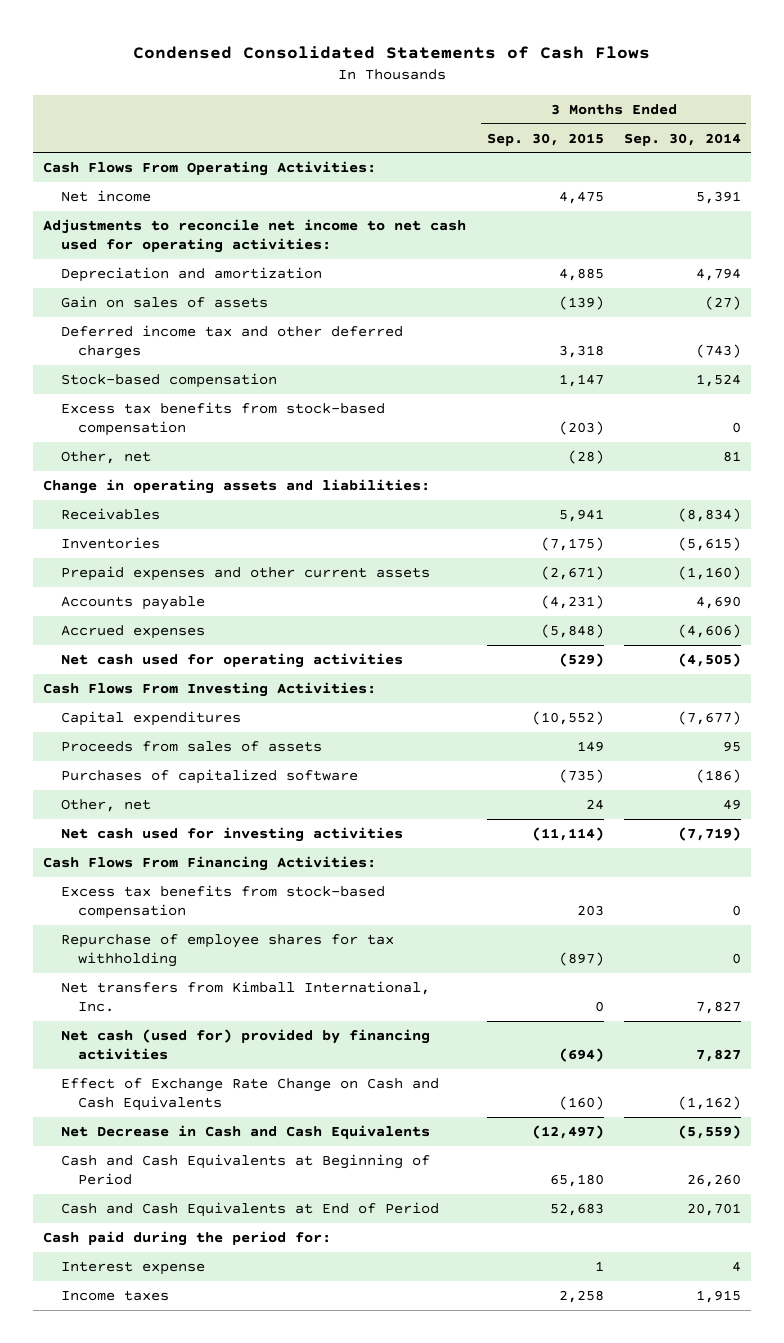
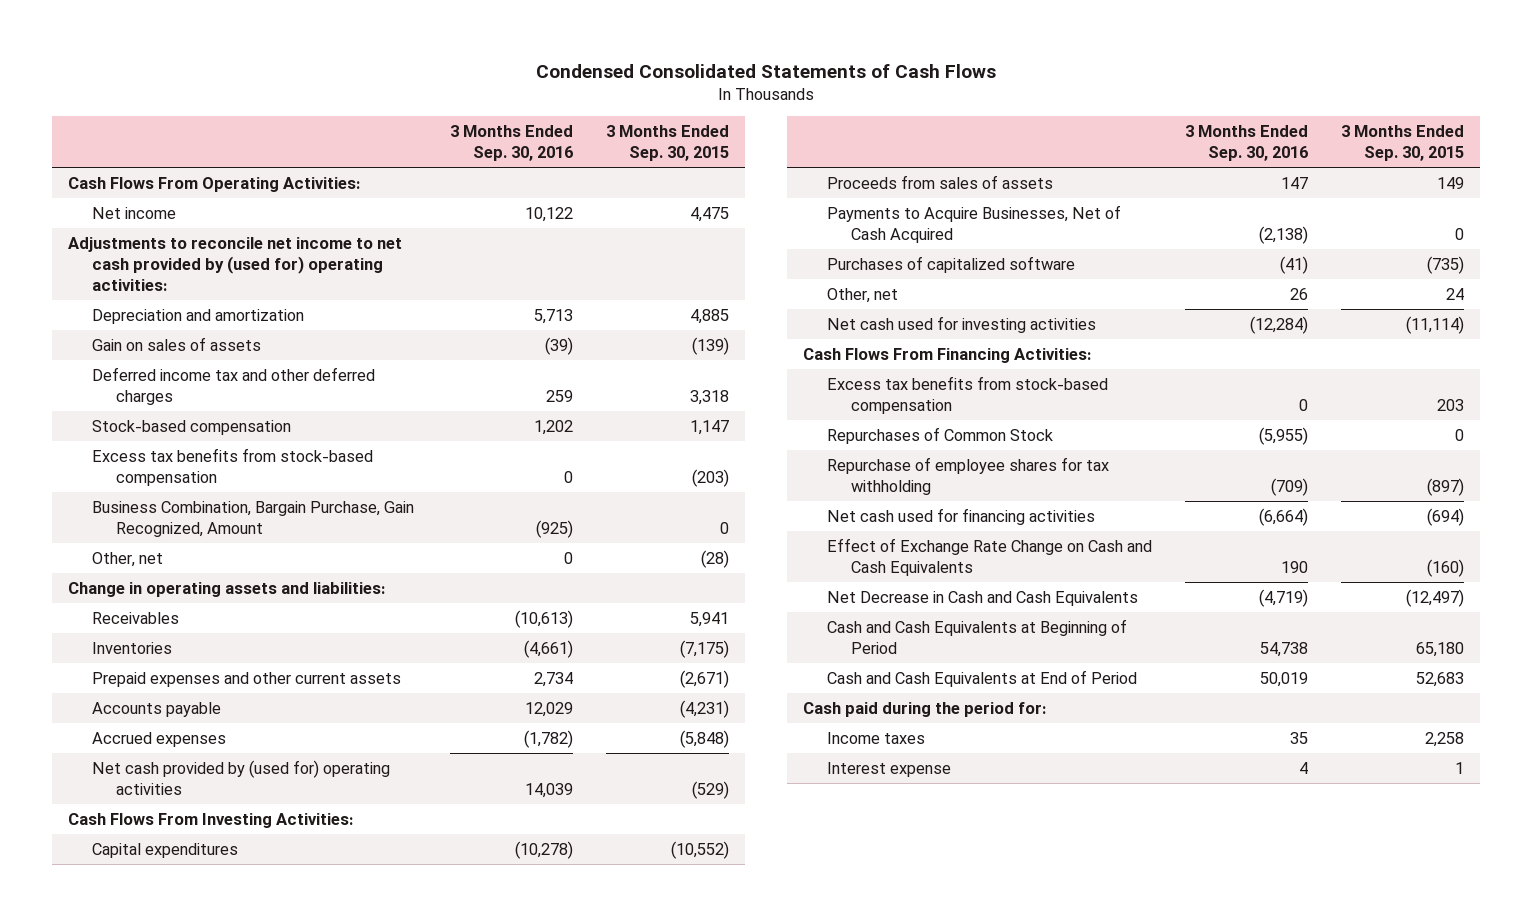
[623,132,741,146] Sep. 30, 2014 -> none
none -> [450,125,574,162] 3 Months Ended Sep. 30, 2016
[43,219,467,254] Adjustments to reconcile net income to net cash used for operating activities: -> [68,236,403,291] Adjustments to reconcile net income to net cash provided by (used for) operating activities:
none -> [92,500,415,537] Business Combination, Bargain Purchase, Gain Recognized, Amount
[60,653,403,669] Net cash used for operating activities -> [92,759,391,795] Net cash provided by (used for) operating activities
none -> [826,204,1121,243] Payments to Acquire Businesses, Net of Cash Acquired
none -> [826,426,1053,444] Repurchases of Common Stock
[60,981,430,1013] Net transfers from Kimball International, Inc. -> none
[60,1029,430,1061] Net cash (used for) provided by financing activities -> [826,507,1095,525] Net cash used for financing activities
[60,1261,205,1276] Interest expense -> [826,761,951,777] Interest expense

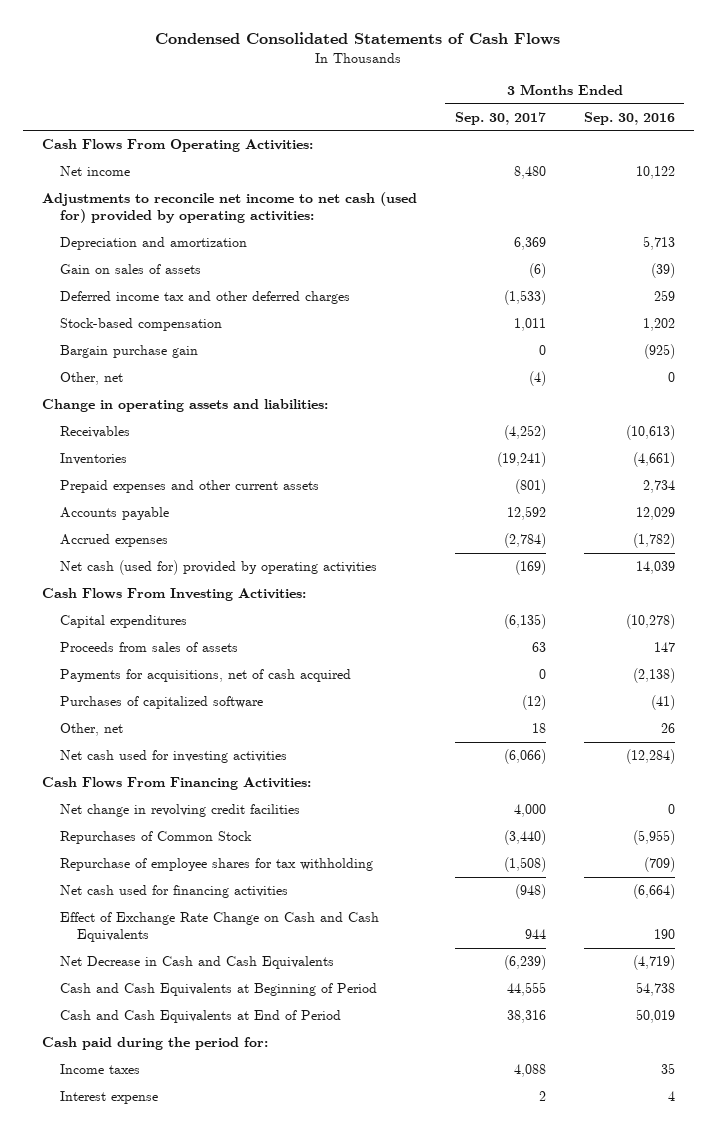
[605,125,729,162] 3 Months Ended Sep. 30, 2015 -> none
none -> [454,111,546,125] Sep. 30, 2017
[68,236,403,291] Adjustments to reconcile net income to net cash provided by (used for) operating activities: -> [41,192,417,224] Adjustments to reconcile net income to net cash (used for) provided by operating activities:
[92,447,374,486] Excess tax benefits from stock-based compensation -> none
[92,500,415,537] Business Combination, Bargain Purchase, Gain Recognized, Amount -> [59,345,198,359] Bargain purchase gain
[92,759,391,795] Net cash provided by (used for) operating activities -> [59,560,377,576] Net cash (used for) provided by operating activities
[826,204,1121,243] Payments to Acquire Businesses, Net of Cash Acquired -> [59,669,351,683] Payments for acquisitions, net of cash acquired
[826,375,1108,414] Excess tax benefits from stock-based compensation -> none
none -> [59,804,300,818] Net change in revolving credit facilities

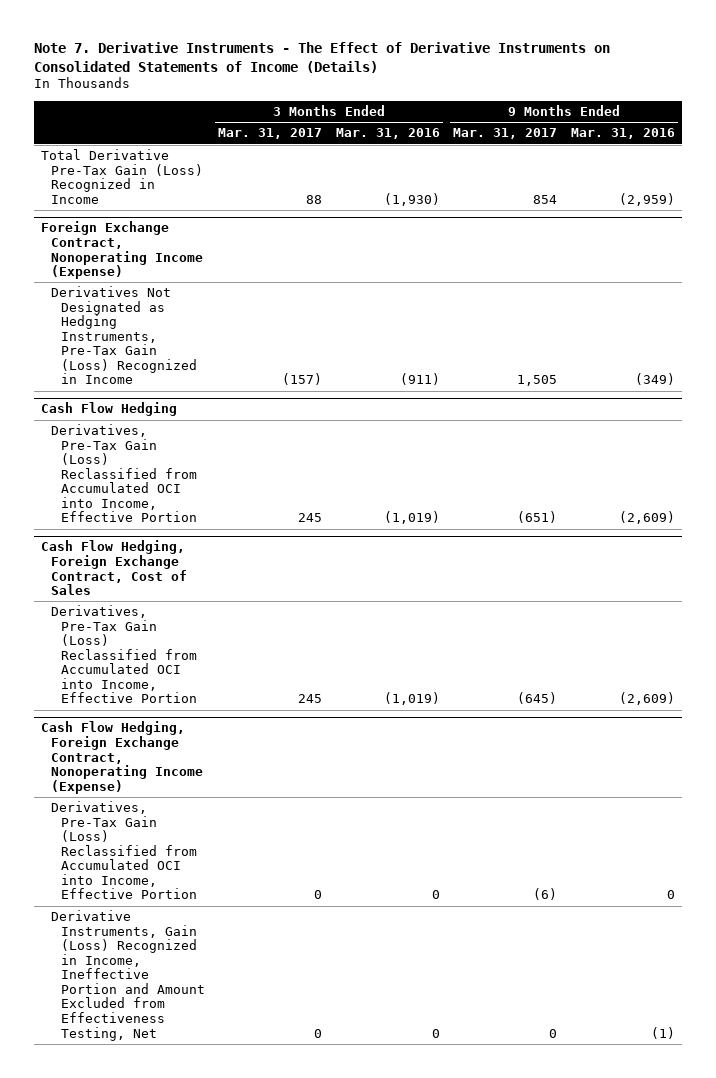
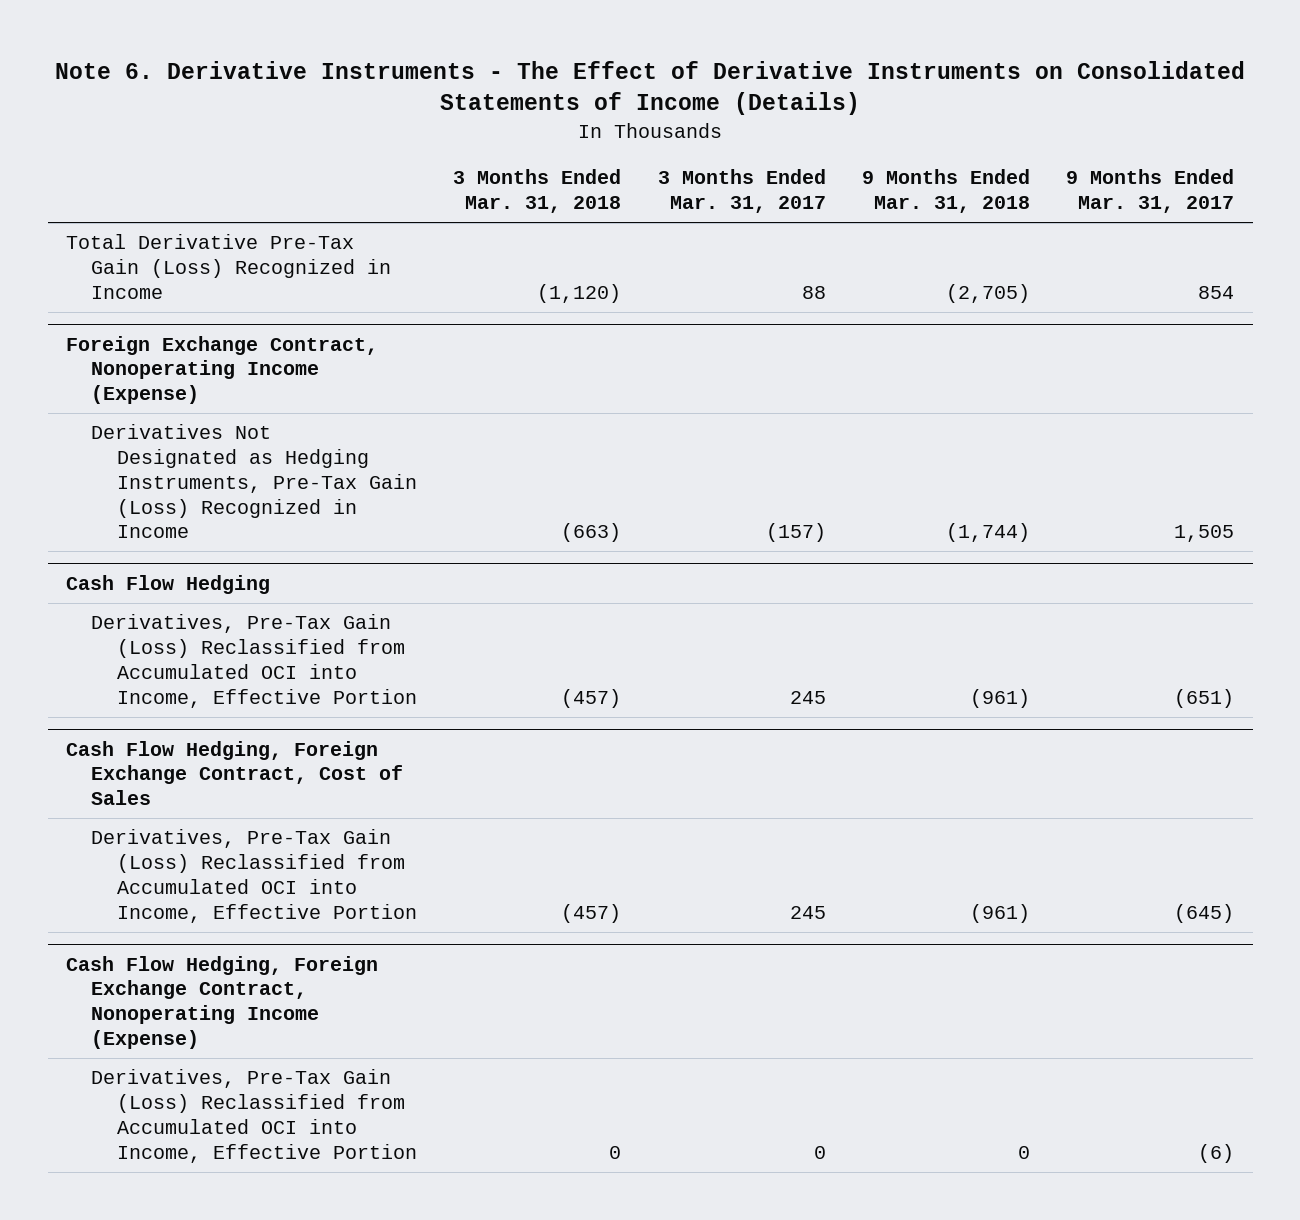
[33,41,610,73] Note 7. Derivative Instruments - The Effect of Derivative Instruments on Consolidated Statements of Income (Details) -> [55,61,1246,116] Note 6. Derivative Instruments - The Effect of Derivative Instruments on Consolidated Statements of Income (Details)
[335,128,440,140] Mar. 31, 2016 -> none
[570,128,675,140] Mar. 31, 2016 -> none
none -> [453,169,622,214] 3 Months Ended Mar. 31, 2018
none -> [862,169,1031,214] 9 Months Ended Mar. 31, 2018
[50,910,205,1041] Derivative Instruments, Gain (Loss) Recognized in Income, Ineffective Portion and Amount Excluded from Effectiveness Testing, Net -> none

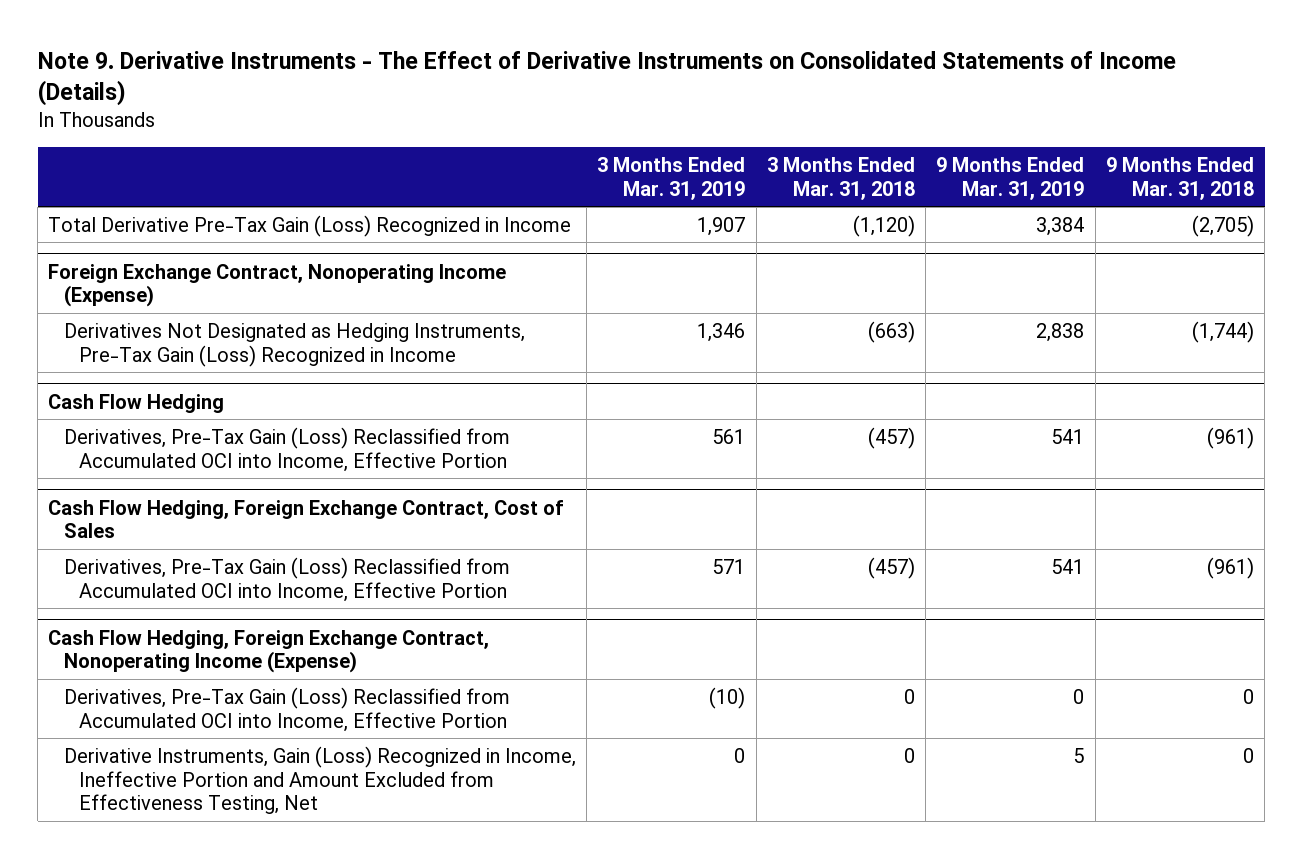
[55,61,1246,116] Note 6. Derivative Instruments - The Effect of Derivative Instruments on Consolidated Statements of Income (Details) -> [37,50,1176,107] Note 9. Derivative Instruments - The Effect of Derivative Instruments on Consolidated Statements of Income (Details)
[657,169,826,214] 3 Months Ended Mar. 31, 2017 -> none
[1066,169,1235,214] 9 Months Ended Mar. 31, 2017 -> none
none -> [597,157,746,201] 3 Months Ended Mar. 31, 2019
none -> [936,157,1085,201] 9 Months Ended Mar. 31, 2019
none -> [63,745,576,815] Derivative Instruments, Gain (Loss) Recognized in Income, Ineffective Portion and Amount Excluded from Effectiveness Testing, Net

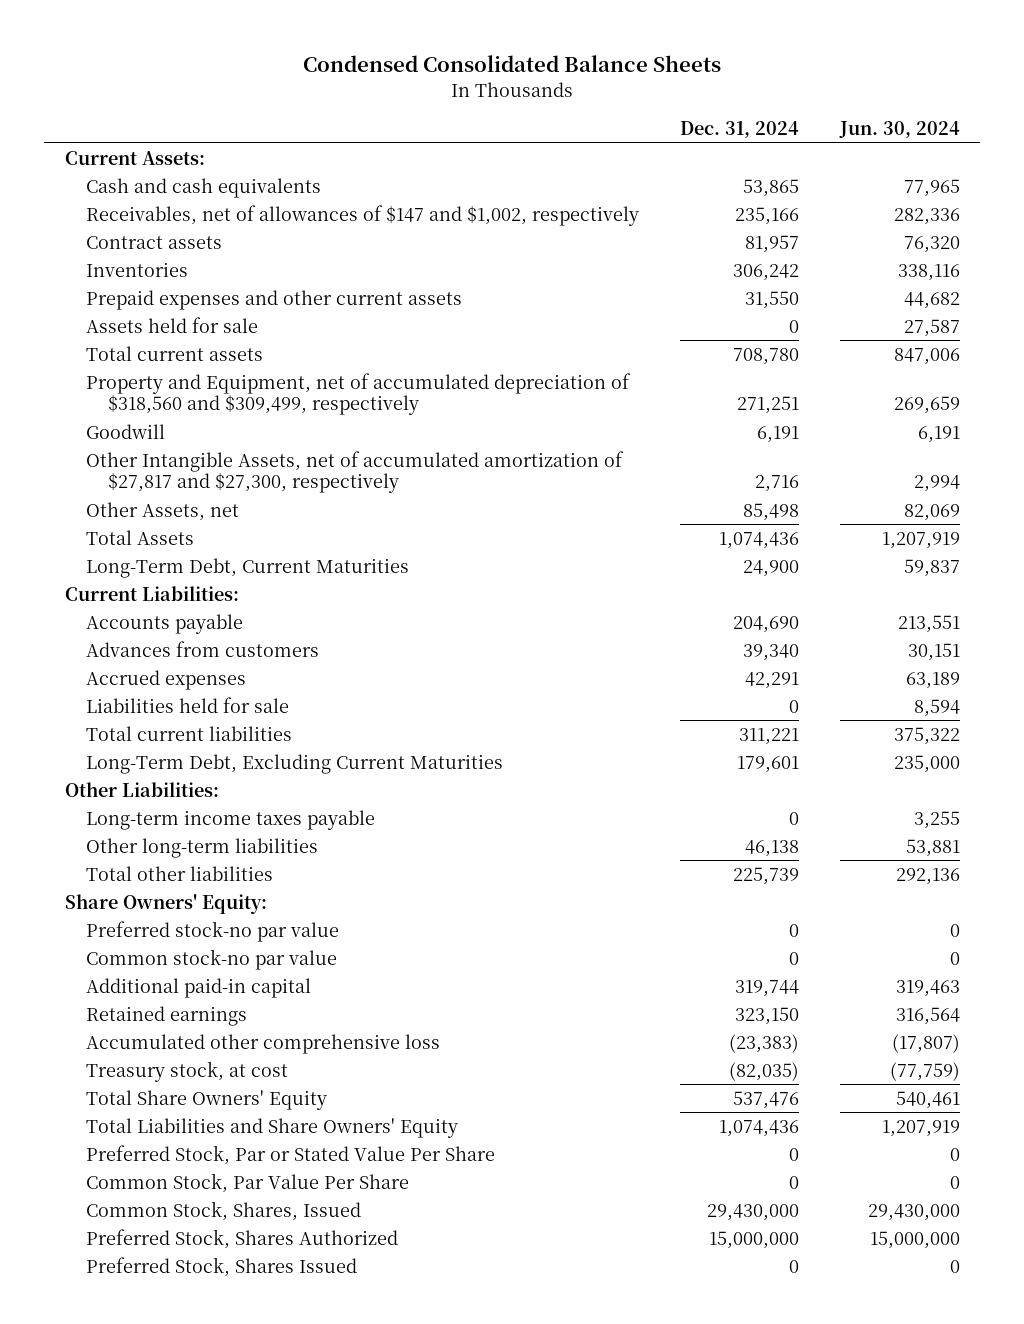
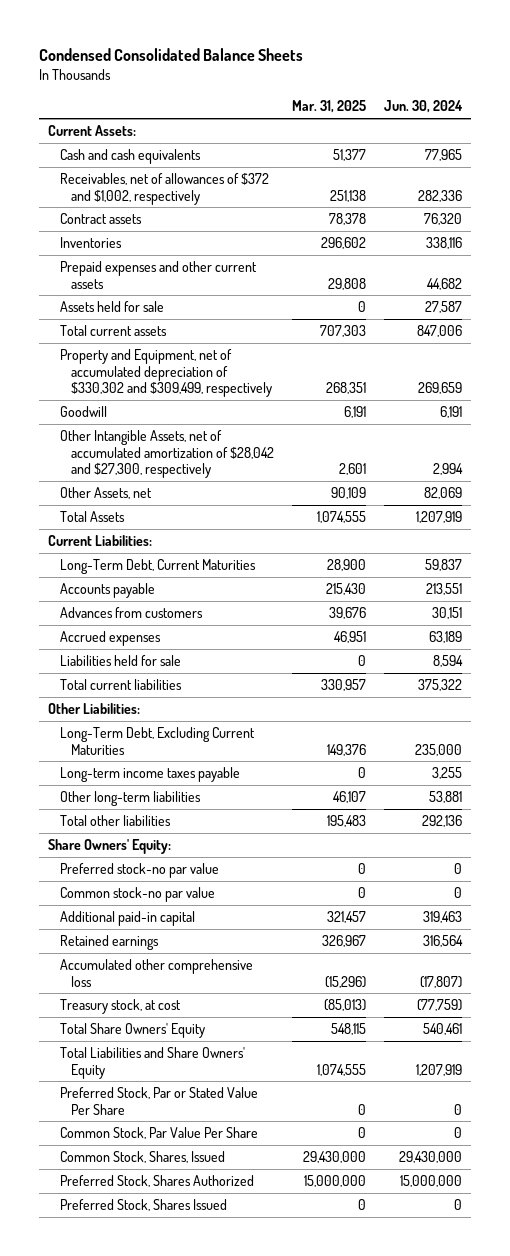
[679,121,799,139] Dec. 31, 2024 -> none
none -> [291,100,366,114] Mar. 31, 2025
[86,204,640,226] Receivables, net of allowances of $147 and $1,002, respectively -> [59,173,269,205] Receivables, net of allowances of $372 and $1,002, respectively
[86,372,632,416] Property and Equipment, net of accumulated depreciation of $318,560 and $309,499, respectively -> [59,349,273,398] Property and Equipment, net of accumulated depreciation of $330,302 and $309,499, respectively
[86,450,625,494] Other Intangible Assets, net of accumulated amortization of $27,817 and $27,300, respectively -> [59,430,275,479] Other Intangible Assets, net of accumulated amortization of $28,042 and $27,300, respectively
[86,557,410,578] Long-Term Debt, Current Maturities -> [59,559,256,575] Long-Term Debt, Current Maturities
[86,753,504,774] Long-Term Debt, Excluding Current Maturities -> [59,727,255,755] Long-Term Debt, Excluding Current Maturities

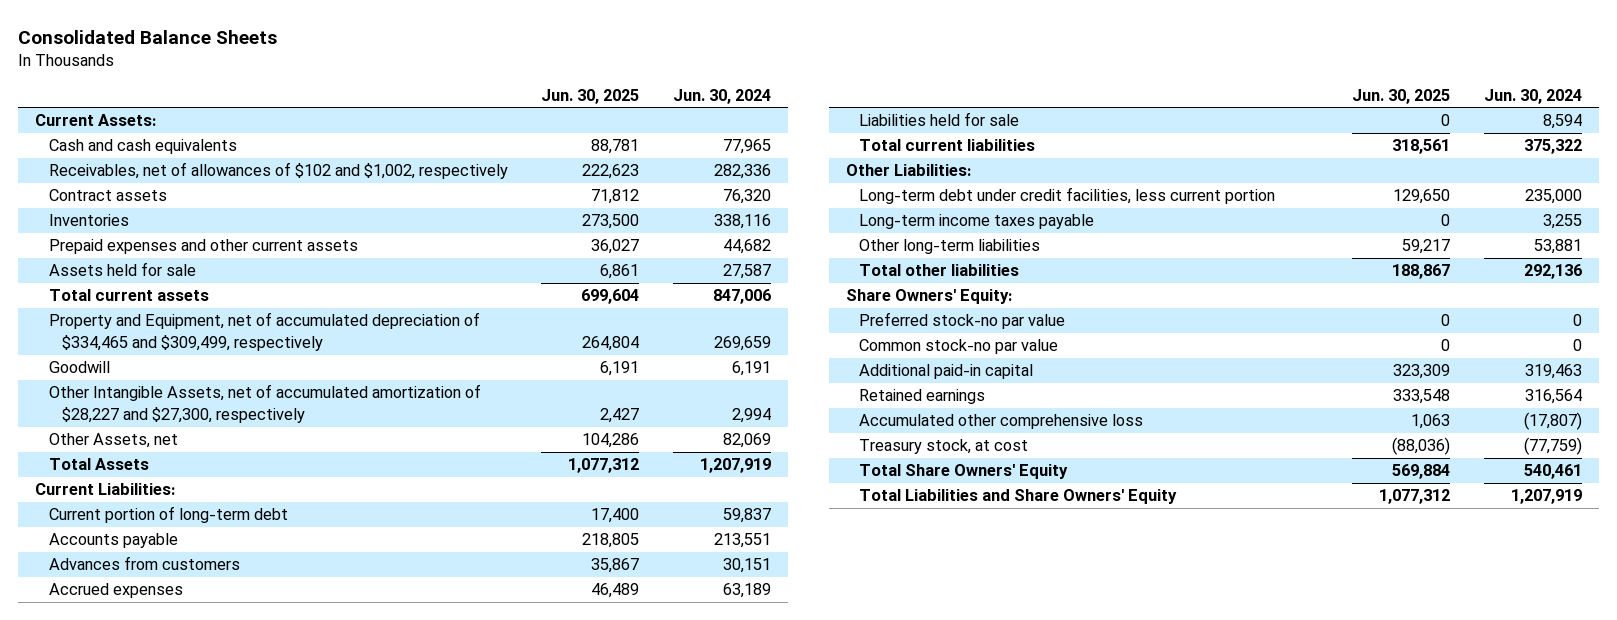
[39,48,304,62] Condensed Consolidated Balance Sheets -> [18,29,278,44] Consolidated Balance Sheets
[291,100,366,114] Mar. 31, 2025 -> none
none -> [541,88,640,104] Jun. 30, 2025
[59,173,269,205] Receivables, net of allowances of $372 and $1,002, respectively -> [48,162,508,180] Receivables, net of allowances of $102 and $1,002, respectively
[59,349,273,398] Property and Equipment, net of accumulated depreciation of $330,302 and $309,499, respectively -> [48,312,480,351] Property and Equipment, net of accumulated depreciation of $334,465 and $309,499, respectively
[59,430,275,479] Other Intangible Assets, net of accumulated amortization of $28,042 and $27,300, respectively -> [48,384,481,423] Other Intangible Assets, net of accumulated amortization of $28,227 and $27,300, respectively
[59,559,256,575] Long-Term Debt, Current Maturities -> [48,506,288,524] Current portion of long-term debt
[59,727,255,755] Long-Term Debt, Excluding Current Maturities -> [859,187,1276,205] Long-term debt under credit facilities, less current portion
[59,1087,258,1115] Preferred Stock, Par or Stated Value Per Share -> none
[59,1127,258,1140] Common Stock, Par Value Per Share -> none
[59,1151,225,1164] Common Stock, Shares, Issued -> none
[59,1175,254,1188] Preferred Stock, Shares Authorized -> none
[59,1199,227,1212] Preferred Stock, Shares Issued -> none

